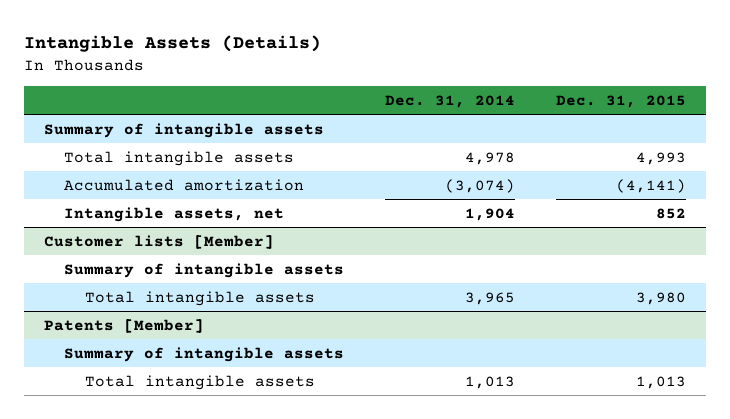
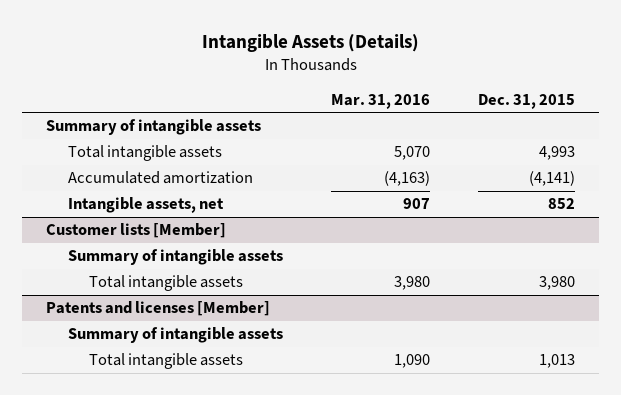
[385,94,516,108] Dec. 31, 2014 -> none
none -> [330,93,430,109] Mar. 31, 2016
[44,318,205,333] Patents [Member] -> [46,301,271,317] Patents and licenses [Member]

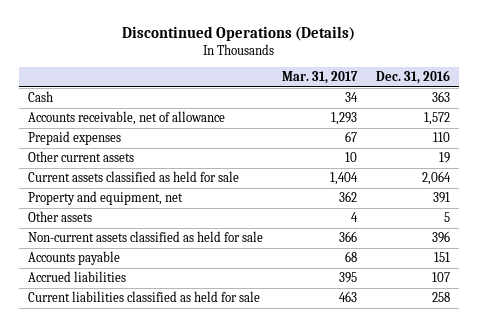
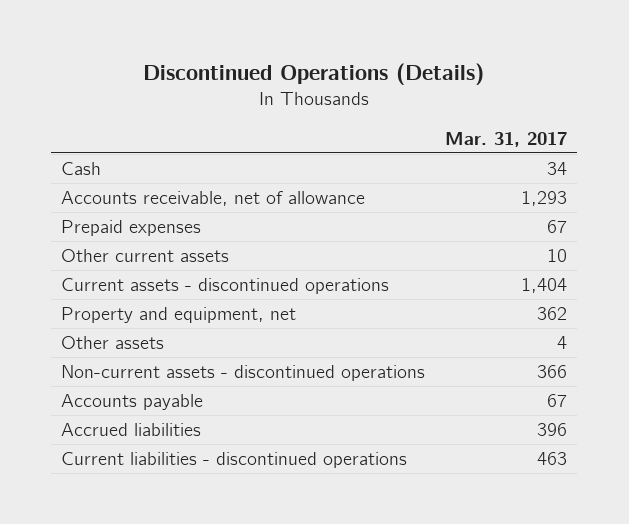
[375,70,450,85] Dec. 31, 2016 -> none
[27,170,239,182] Current assets classified as held for sale -> [61,277,390,294] Current assets - discontinued operations
[27,230,263,242] Non-current assets classified as held for sale -> [61,364,426,381] Non-current assets - discontinued operations
[344,250,357,262] 68 -> [547,393,568,407] 67
[338,271,357,283] 395 -> [537,422,568,436] 396
[27,290,260,302] Current liabilities classified as held for sale -> [61,451,408,468] Current liabilities - discontinued operations

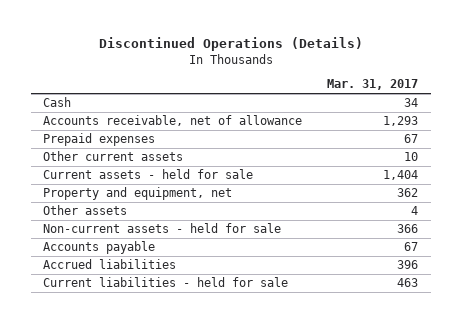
[61,277,390,294] Current assets - discontinued operations -> [43,169,254,180] Current assets - held for sale
[61,364,426,381] Non-current assets - discontinued operations -> [43,223,282,234] Non-current assets - held for sale
[61,451,408,468] Current liabilities - discontinued operations -> [43,277,289,288] Current liabilities - held for sale

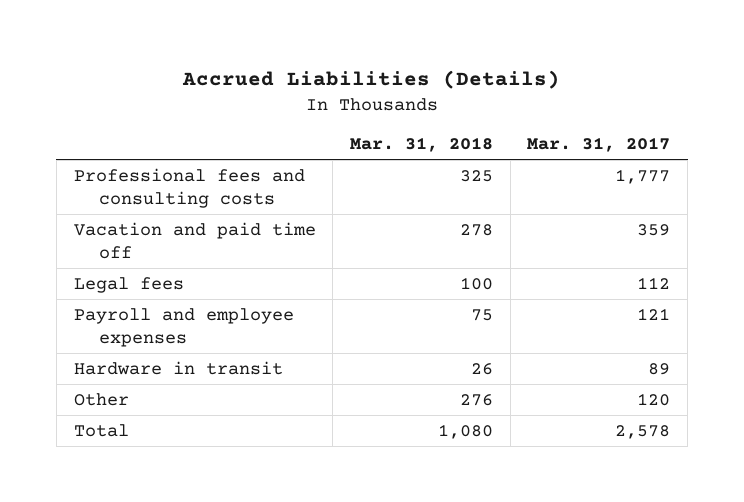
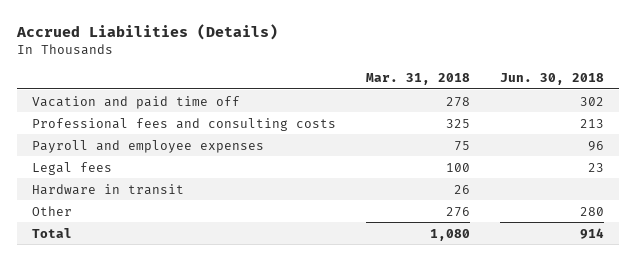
[527,136,671,152] Mar. 31, 2017 -> none
none -> [499,72,604,85] Jun. 30, 2018
[73,167,305,209] Professional fees and consulting costs -> [31,117,336,131] Professional fees and consulting costs
[73,276,184,293] Legal fees -> [31,161,112,175] Legal fees

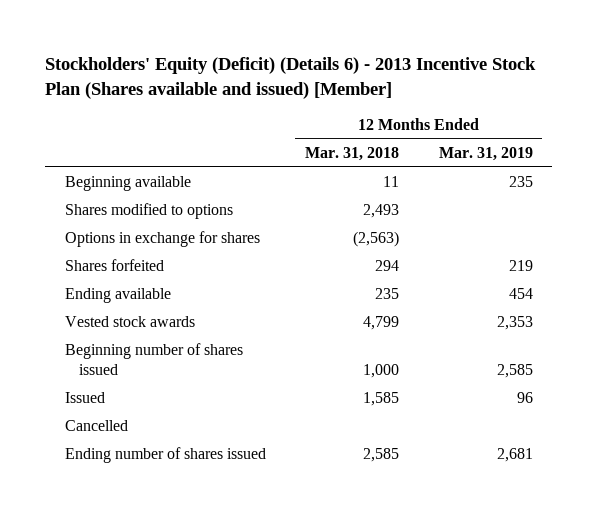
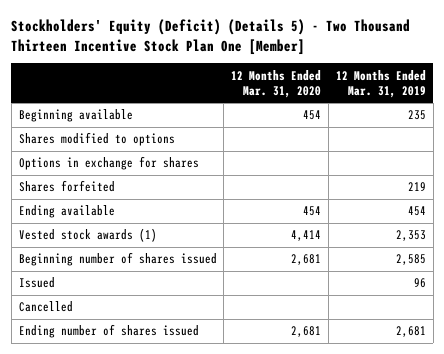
[45,56,537,99] Stockholders' Equity (Deficit) (Details 6) - 2013 Incentive Stock Plan (Shares available and issued) [Member] -> [11,19,411,55] Stockholders' Equity (Deficit) (Details 5) - Two Thousand Thirteen Incentive Stock Plan One [Member]
[305,147,400,162] Mar. 31, 2018 -> none
none -> [231,69,322,98] 12 Months Ended Mar. 31, 2020
[64,316,195,328] Vested stock awards -> [18,228,157,243] Vested stock awards (1)

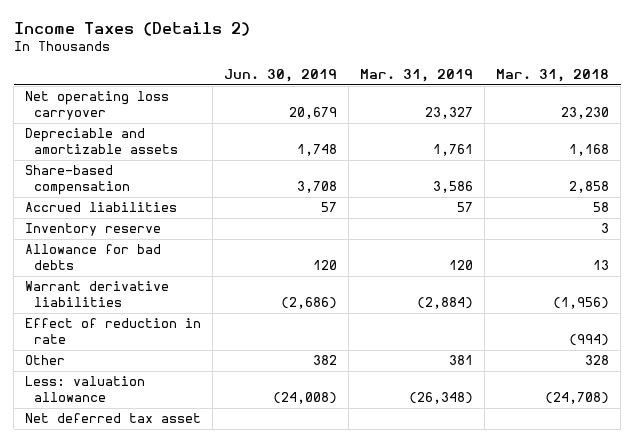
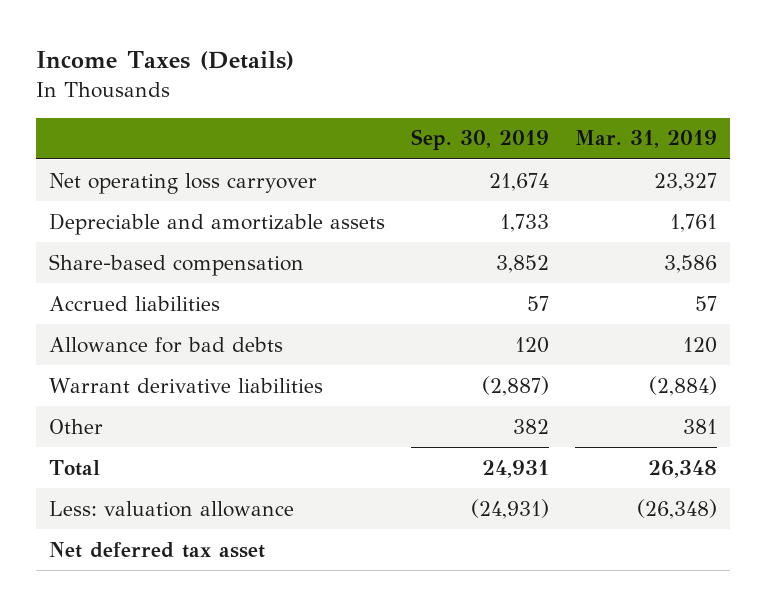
[13,21,250,36] Income Taxes (Details 2) -> [35,51,294,71] Income Taxes (Details)
[224,69,338,83] Jun. 30, 2019 -> none
[496,69,610,83] Mar. 31, 2018 -> none
none -> [411,129,550,151] Sep. 30, 2019
[25,223,162,237] Inventory reserve -> none
[25,318,202,345] Effect of reduction in rate -> none
none -> [49,459,101,476] Total

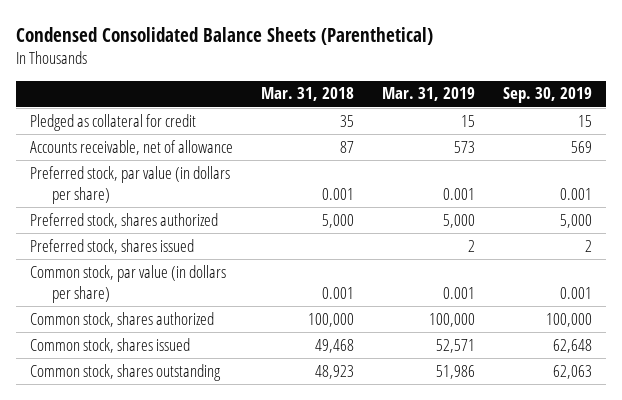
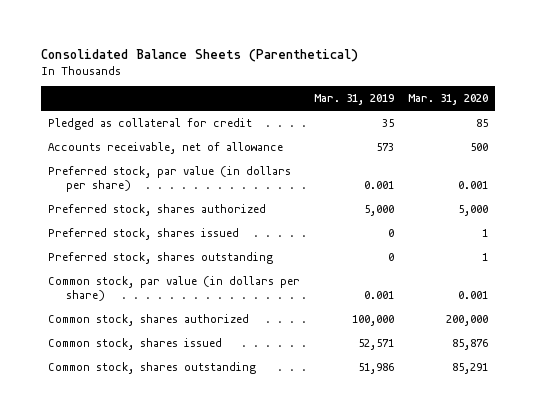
[16,26,434,45] Condensed Consolidated Balance Sheets (Parenthetical) -> [40,48,358,62] Consolidated Balance Sheets (Parenthetical)
[261,87,355,102] Mar. 31, 2018 -> none
[503,87,593,104] Sep. 30, 2019 -> none
none -> [407,94,488,106] Mar. 31, 2020
[461,114,476,127] 15 -> [381,118,394,127] 35
[468,239,476,252] 2 -> [387,228,394,237] 0
none -> [47,251,273,264] Preferred stock, shares outstanding

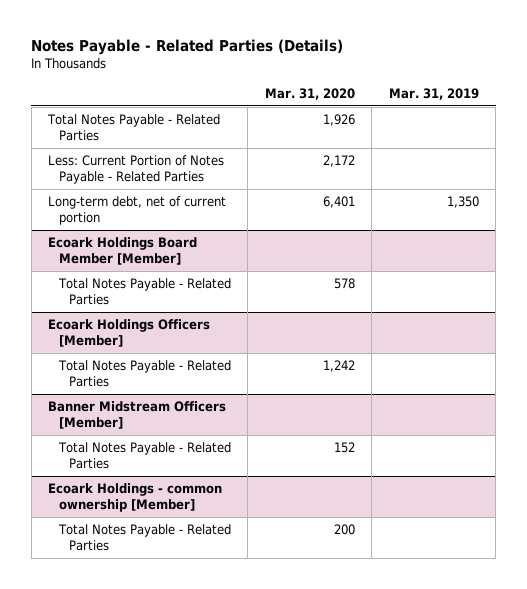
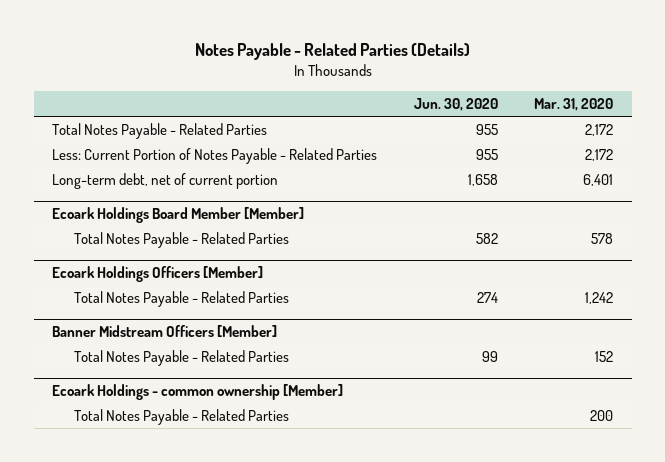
[388,87,479,100] Mar. 31, 2019 -> none
none -> [413,98,498,112] Jun. 30, 2020
[322,114,355,127] 1,926 -> [585,123,614,136] 2,172

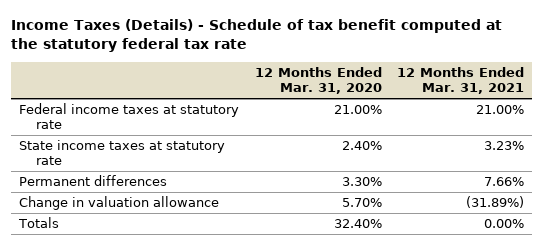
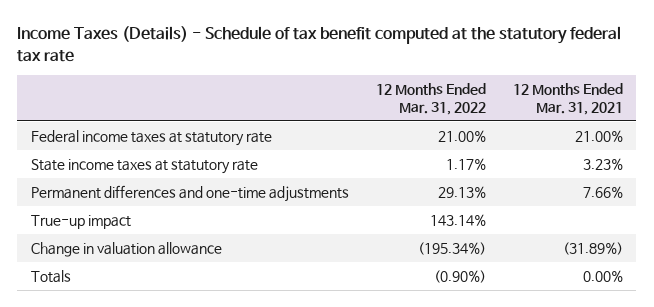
[254,66,382,94] 12 Months Ended Mar. 31, 2020 -> none
none -> [375,83,486,115] 12 Months Ended Mar. 31, 2022
[18,175,167,187] Permanent differences -> [30,185,349,203] Permanent differences and one-time adjustments
none -> [30,215,131,230] True-up impact

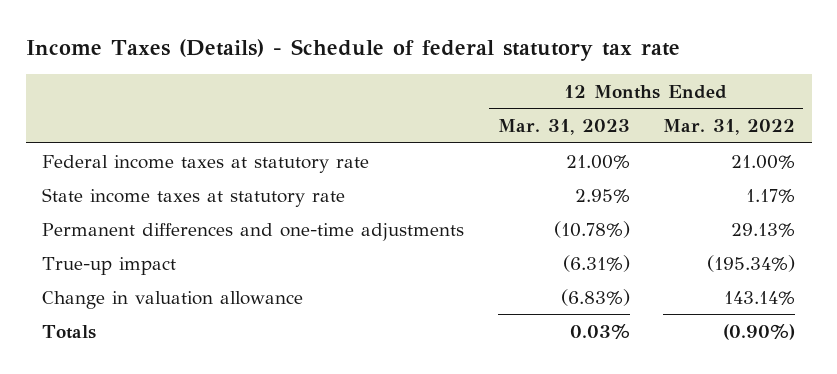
[17,26,622,62] Income Taxes (Details) - Schedule of tax benefit computed at the statutory federal tax rate -> [25,39,680,62] Income Taxes (Details) - Schedule of federal statutory tax rate
[512,83,623,115] 12 Months Ended Mar. 31, 2021 -> none
none -> [497,119,630,136] Mar. 31, 2023
[429,214,486,227] 143.14% -> [707,254,796,272] (195.34%)
[417,242,486,256] (195.34%) -> [724,290,796,305] 143.14%

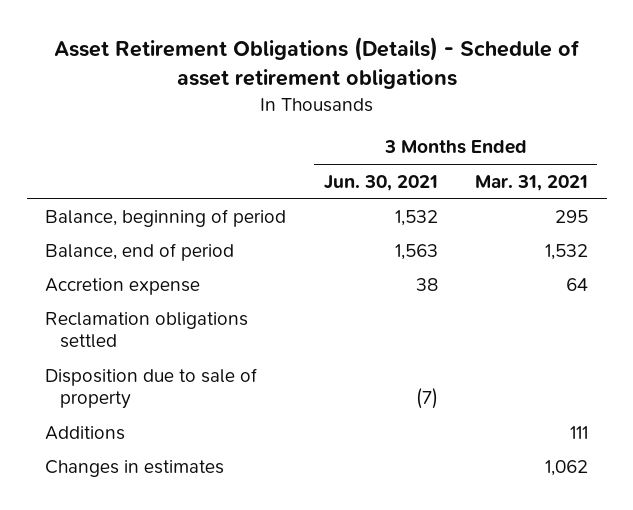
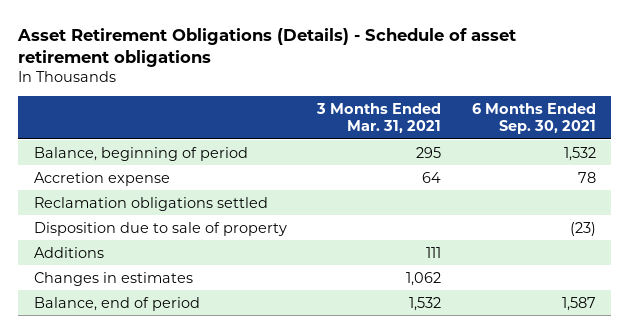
[323,174,438,191] Jun. 30, 2021 -> none
none -> [472,102,597,134] 6 Months Ended Sep. 30, 2021
[45,242,235,261] Balance, end of period -> [33,296,200,311] Balance, end of period

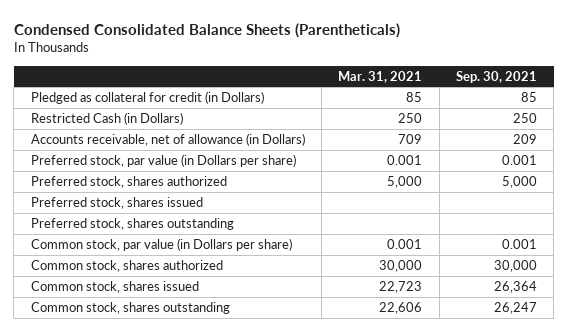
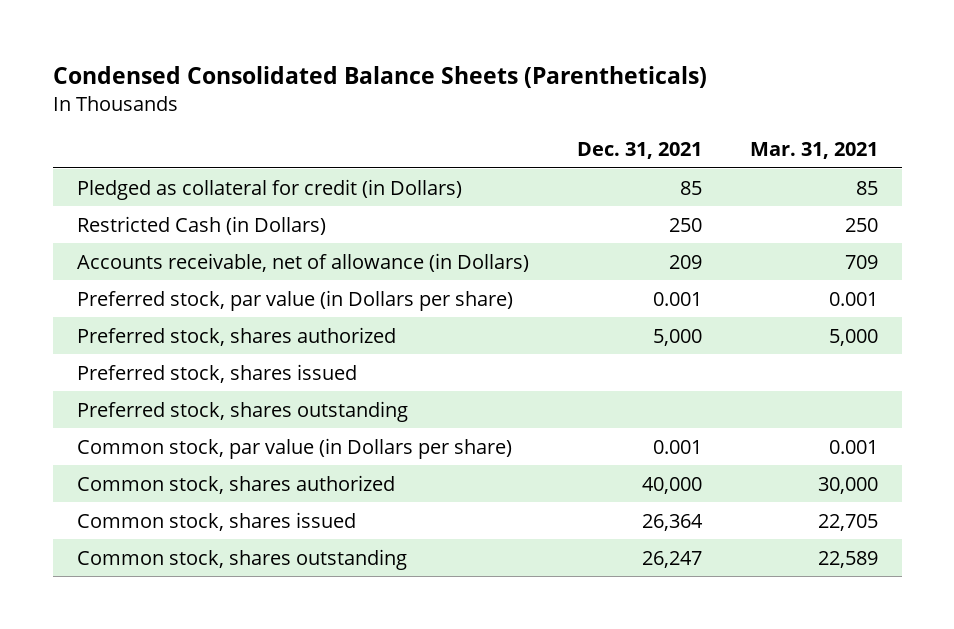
[455,70,537,83] Sep. 30, 2021 -> none
none -> [576,142,702,160] Dec. 31, 2021
[379,281,423,294] 22,723 -> [817,513,878,531] 22,705
[379,302,423,315] 22,606 -> [817,550,878,568] 22,589

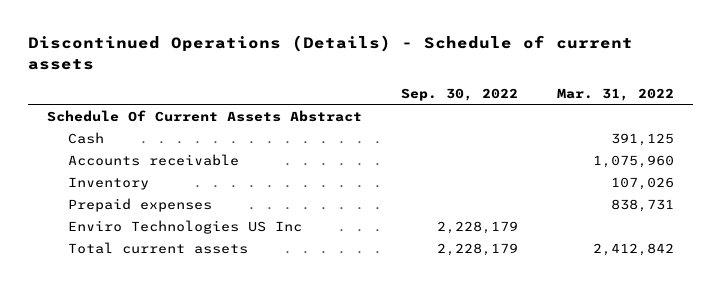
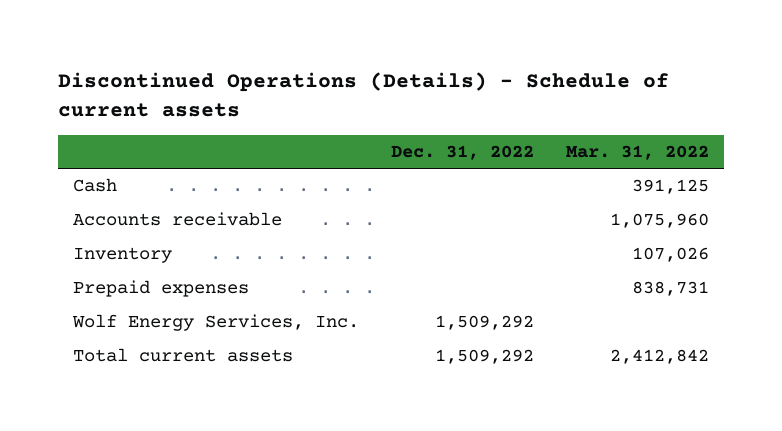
[401,87,519,101] Sep. 30, 2022 -> none
none -> [390,144,534,160] Dec. 31, 2022
[47,109,363,122] Schedule Of Current Assets Abstract -> none
[67,219,302,234] Enviro Technologies US Inc -> [72,314,360,332] Wolf Energy Services, Inc.

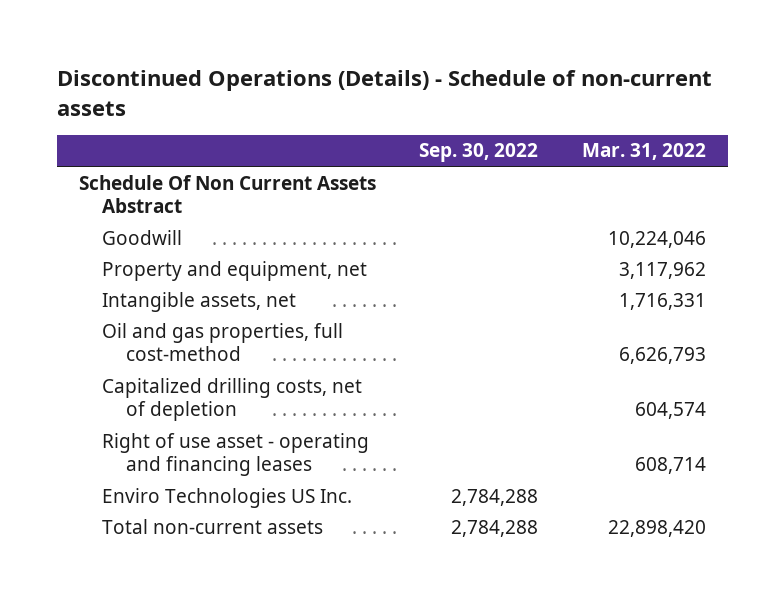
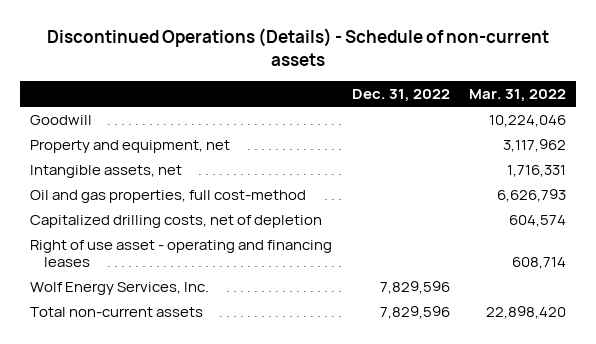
[419,143,539,163] Sep. 30, 2022 -> none
none -> [351,89,450,103] Dec. 31, 2022
[78,174,376,214] Schedule Of Non Current Assets Abstract -> none
[102,487,353,508] Enviro Technologies US Inc. -> [29,281,209,295] Wolf Energy Services, Inc.

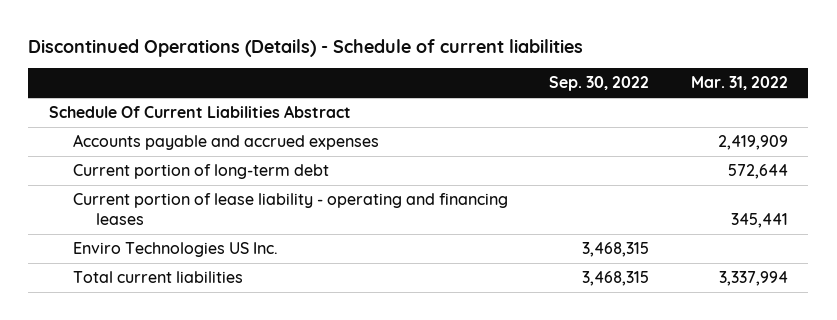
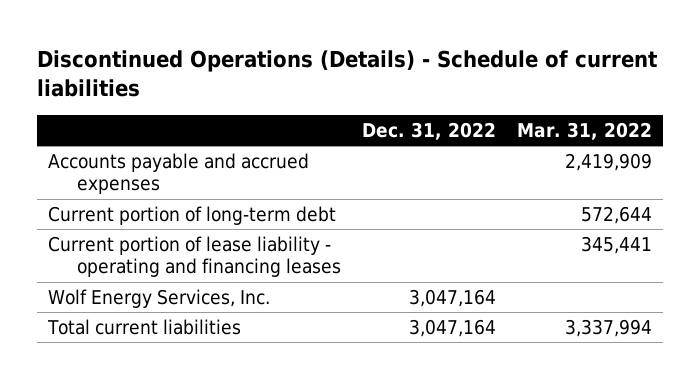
[549,76,650,92] Sep. 30, 2022 -> none
none -> [362,121,497,140] Dec. 31, 2022
[48,104,351,118] Schedule Of Current Liabilities Abstract -> none
[72,241,278,257] Enviro Technologies US Inc. -> [47,289,270,309] Wolf Energy Services, Inc.

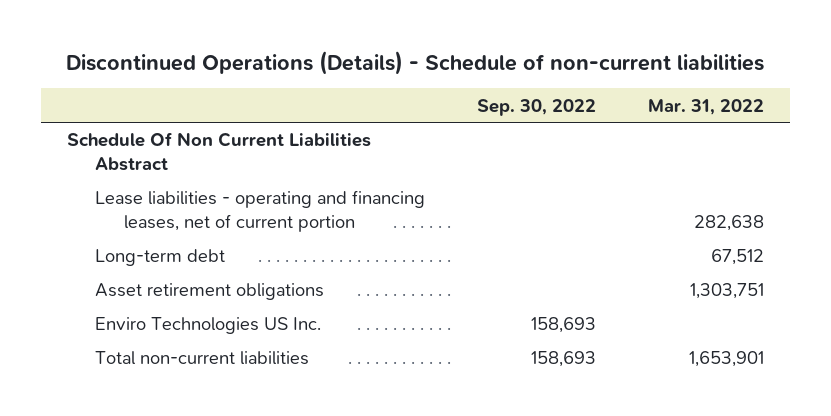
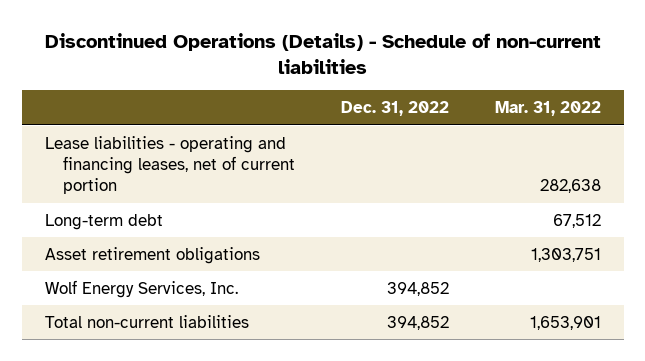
[477,98,597,116] Sep. 30, 2022 -> none
none -> [340,101,449,117] Dec. 31, 2022
[66,132,371,171] Schedule Of Non Current Liabilities Abstract -> none
[95,317,322,335] Enviro Technologies US Inc. -> [44,279,238,298] Wolf Energy Services, Inc.

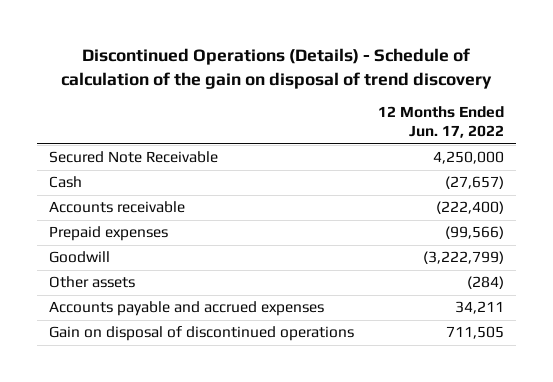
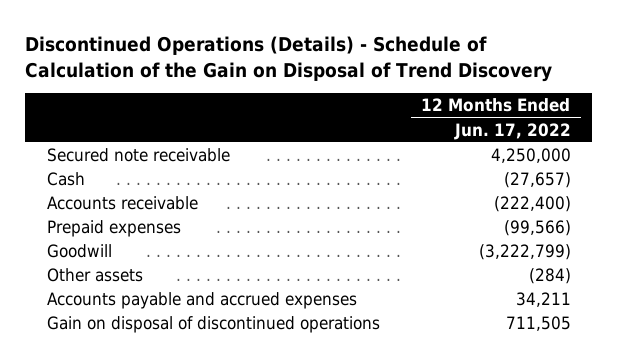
[61,47,493,89] Discontinued Operations (Details) - Schedule of calculation of the gain on disposal of trend discovery -> [25,36,553,82] Discontinued Operations (Details) - Schedule of Calculation of the Gain on Disposal of Trend Discovery
[48,151,218,164] Secured Note Receivable -> [46,148,230,163] Secured note receivable

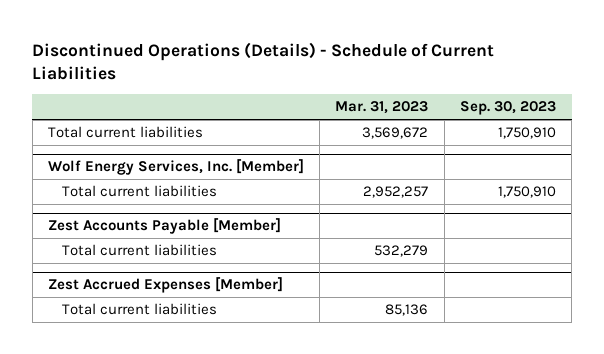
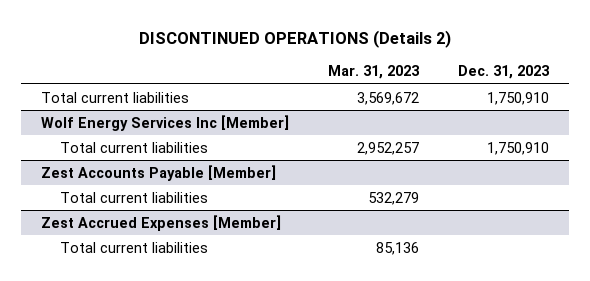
[32,41,495,81] Discontinued Operations (Details) - Schedule of Current Liabilities -> [139,29,452,48] DISCONTINUED OPERATIONS (Details 2)
[459,101,556,116] Sep. 30, 2023 -> none
none -> [458,65,551,80] Dec. 31, 2023
[47,159,304,176] Wolf Energy Services, Inc. [Member] -> [40,114,289,131] Wolf Energy Services Inc [Member]

